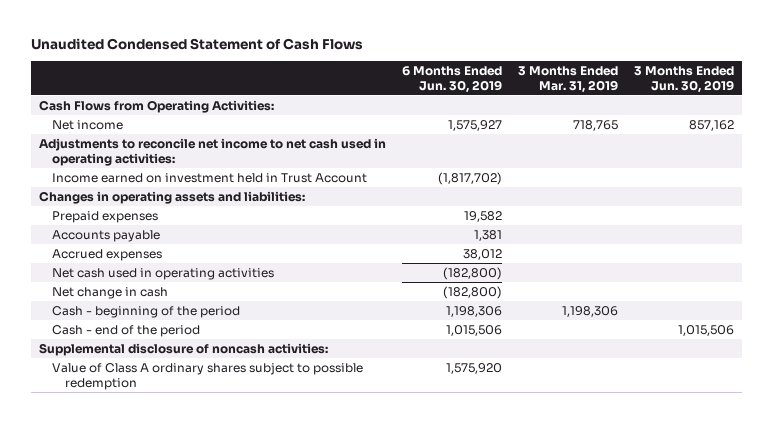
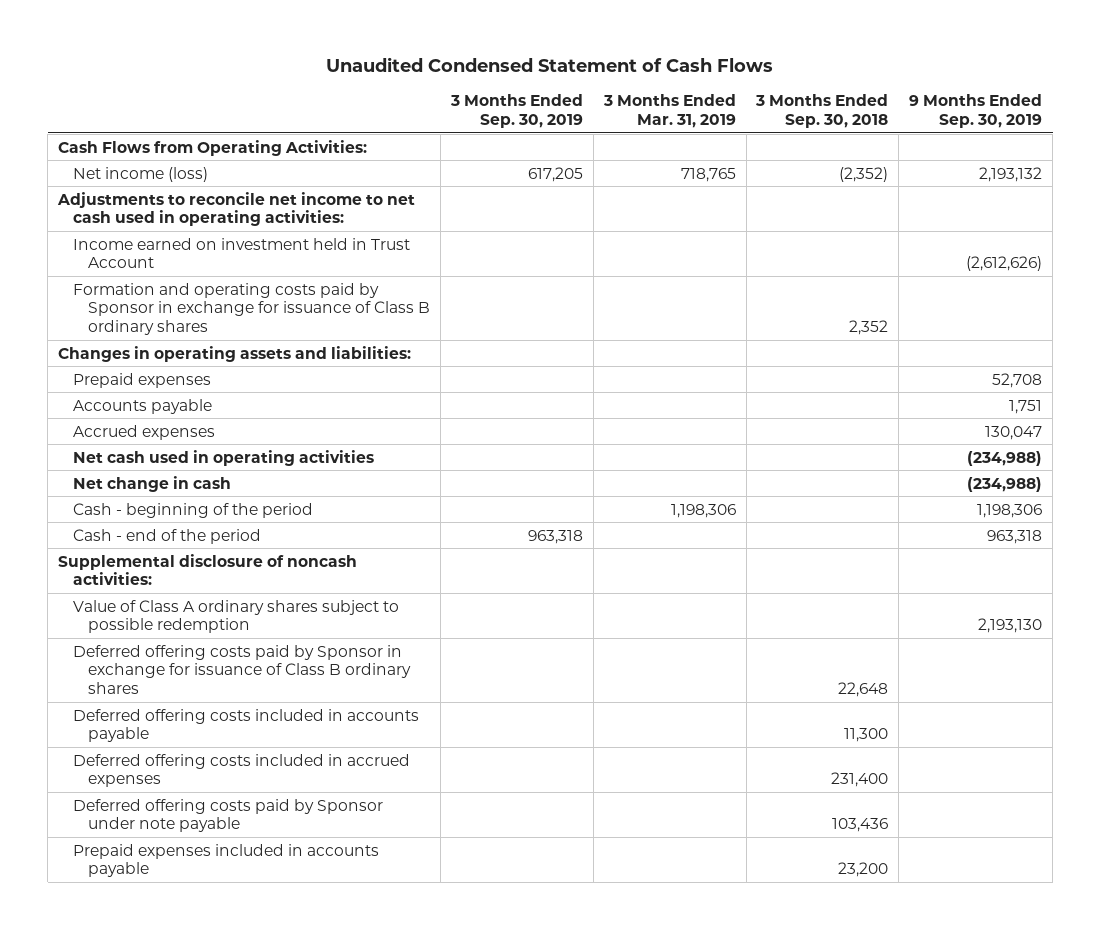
[401,65,502,93] 6 Months Ended Jun. 30, 2019 -> none
[633,65,734,93] 3 Months Ended Jun. 30, 2019 -> none
none -> [449,94,583,129] 3 Months Ended Sep. 30, 2019
none -> [755,94,889,129] 3 Months Ended Sep. 30, 2018
none -> [909,94,1043,129] 9 Months Ended Sep. 30, 2019
[51,119,123,130] Net income -> [73,166,209,182] Net income (loss)
none -> [73,282,430,336] Formation and operating costs paid by Sponsor in exchange for issuance of Class B ordinary shares
none -> [73,644,411,695] Deferred offering costs paid by Sponsor in exchange for issuance of Class B ordinary shares
none -> [73,708,420,743] Deferred offering costs included in accounts payable
none -> [73,753,411,788] Deferred offering costs included in accrued expenses
none -> [73,798,384,833] Deferred offering costs paid by Sponsor under note payable
none -> [73,843,380,878] Prepaid expenses included in accounts payable

